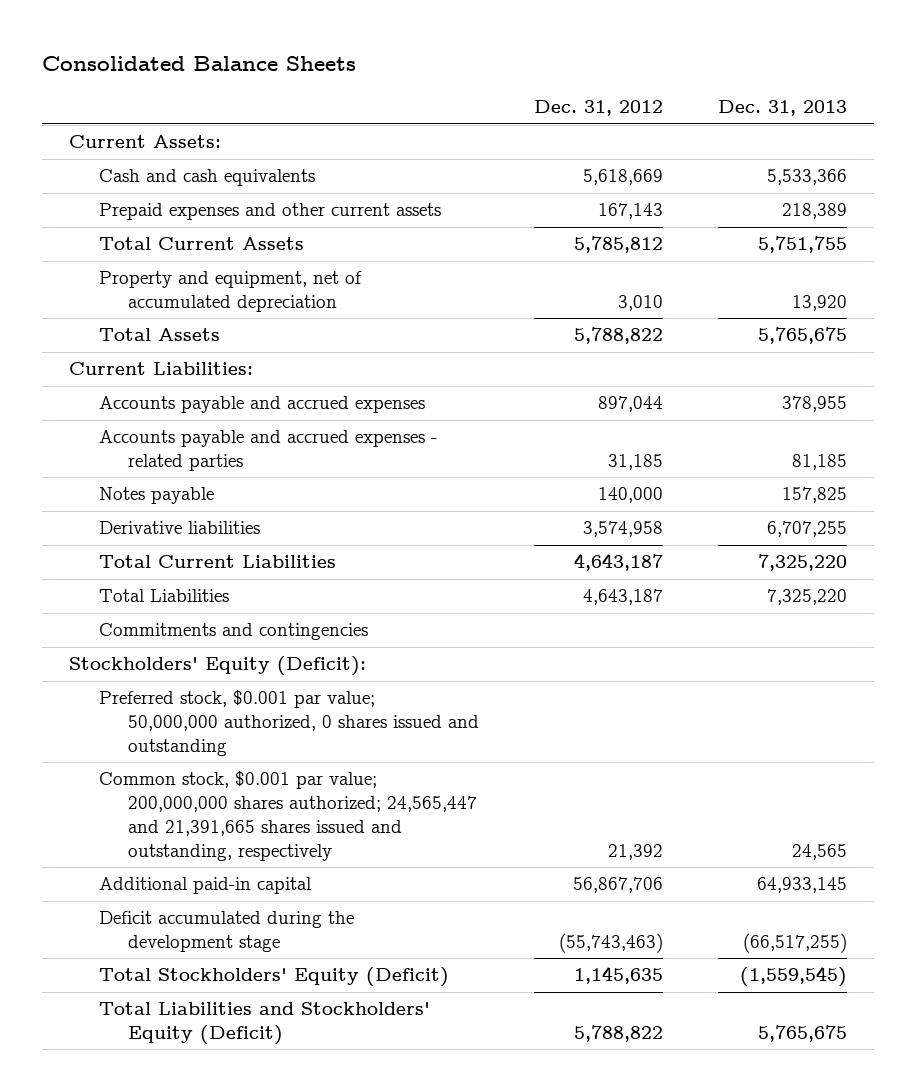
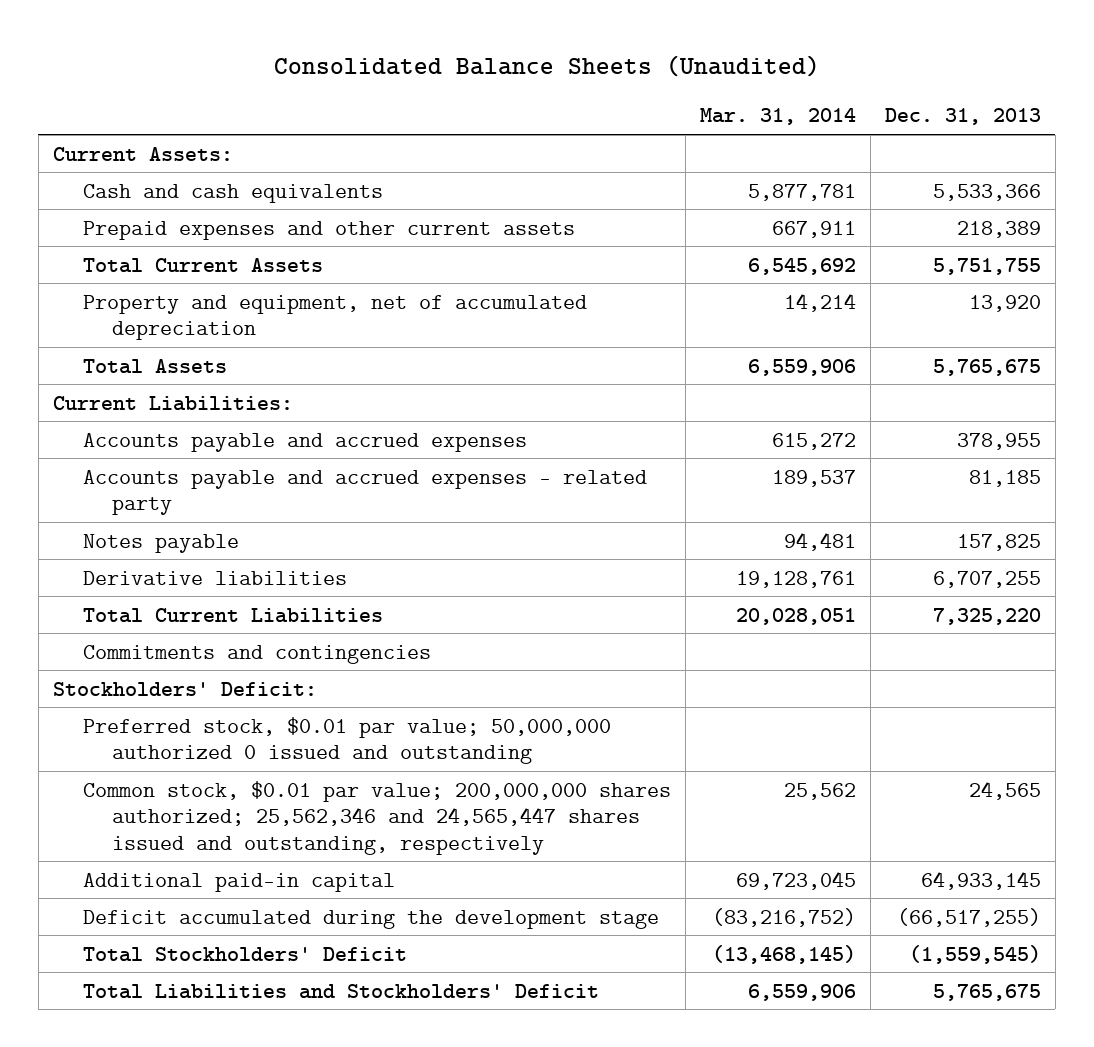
[41,56,356,72] Consolidated Balance Sheets -> [273,54,820,77] Consolidated Balance Sheets (Unaudited)
[533,100,663,117] Dec. 31, 2012 -> none
none -> [699,108,856,126] Mar. 31, 2014
[98,430,437,472] Accounts payable and accrued expenses - related parties -> [82,469,647,516] Accounts payable and accrued expenses - related party
[98,589,229,603] Total Liabilities -> none
[69,656,367,677] Stockholders' Equity (Deficit): -> [52,681,317,696] Stockholders' Deficit:
[98,690,479,757] Preferred stock, $0.001 par value; 50,000,000 authorized, 0 shares issued and outstanding -> [82,716,611,765] Preferred stock, $0.01 par value; 50,000,000 authorized 0 issued and outstanding
[98,771,477,861] Common stock, $0.001 par value; 200,000,000 shares authorized; 24,565,447 and 21,391,665 shares issued and outstanding, respectively -> [82,780,671,855] Common stock, $0.01 par value; 200,000,000 shares authorized; 25,562,346 and 24,565,447 shares issued and outstanding, respectively
[98,967,449,988] Total Stockholders' Equity (Deficit) -> [82,946,407,962] Total Stockholders' Deficit
[98,1002,430,1046] Total Liabilities and Stockholders' Equity (Deficit) -> [82,983,599,999] Total Liabilities and Stockholders' Deficit

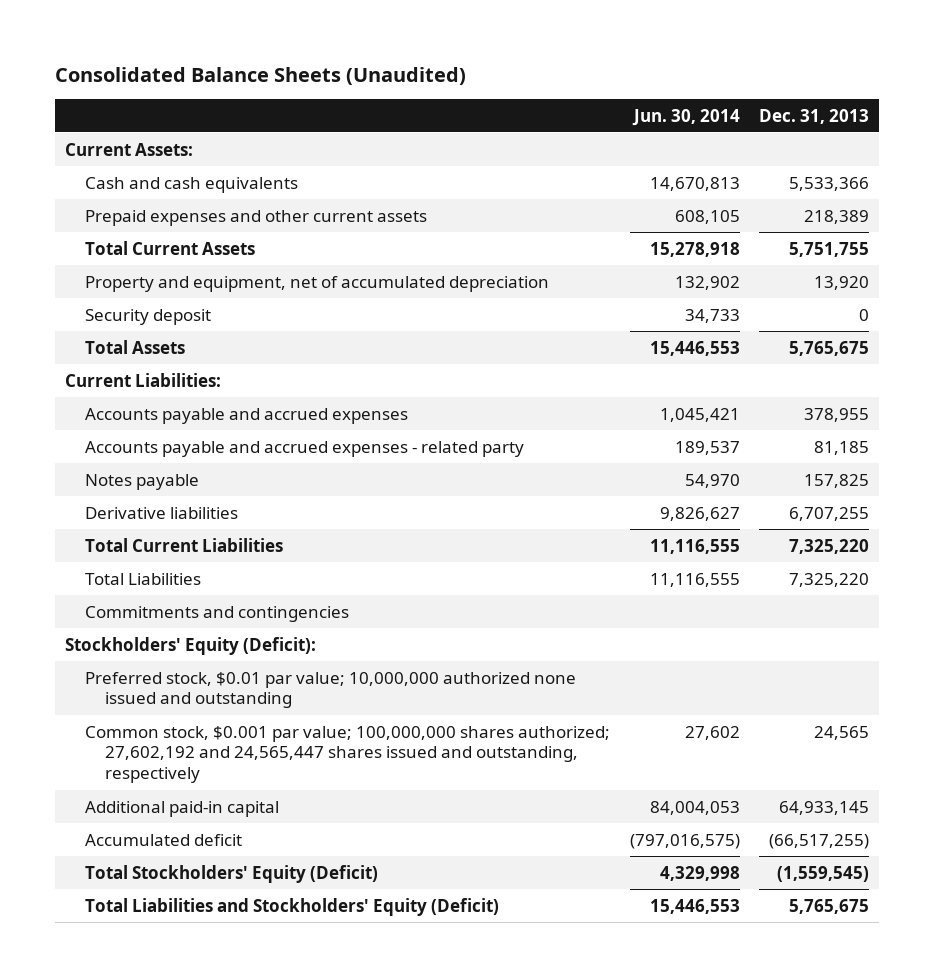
[699,108,856,126] Mar. 31, 2014 -> none
none -> [631,108,740,126] Jun. 30, 2014
none -> [84,308,211,325] Security deposit
none -> [84,572,201,585] Total Liabilities
[52,681,317,696] Stockholders' Deficit: -> [64,636,316,655] Stockholders' Equity (Deficit):
[82,716,611,765] Preferred stock, $0.01 par value; 50,000,000 authorized 0 issued and outstanding -> [84,671,576,709] Preferred stock, $0.01 par value; 10,000,000 authorized none issued and outstanding
[82,780,671,855] Common stock, $0.01 par value; 200,000,000 shares authorized; 25,562,346 and 24,565,447 shares issued and outstanding, respectively -> [84,725,610,784] Common stock, $0.001 par value; 100,000,000 shares authorized; 27,602,192 and 24,565,447 shares issued and outstanding, respectively
[82,909,659,929] Deficit accumulated during the development stage -> [84,833,242,846] Accumulated deficit
[82,946,407,962] Total Stockholders' Deficit -> [84,864,378,883] Total Stockholders' Equity (Deficit)
[82,983,599,999] Total Liabilities and Stockholders' Deficit -> [84,897,499,916] Total Liabilities and Stockholders' Equity (Deficit)

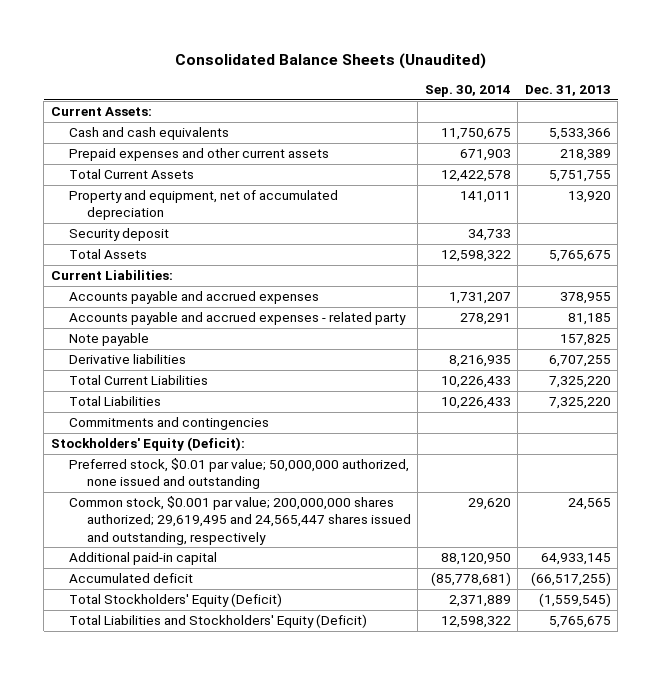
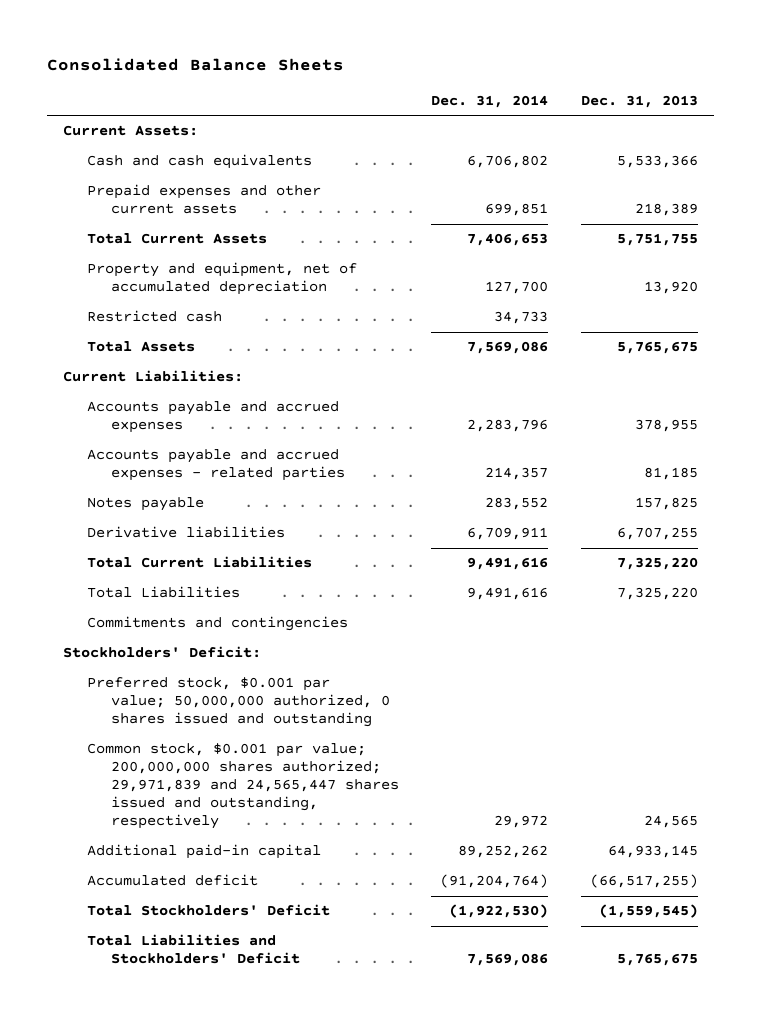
[174,53,486,70] Consolidated Balance Sheets (Unaudited) -> [46,58,344,72] Consolidated Balance Sheets
[424,85,511,98] Sep. 30, 2014 -> none
none -> [431,95,549,109] Dec. 31, 2014
[68,228,169,242] Security deposit -> none
none -> [86,310,222,323] Restricted cash
[68,312,406,326] Accounts payable and accrued expenses - related party -> [86,449,345,482] Accounts payable and accrued expenses - related parties
[68,333,149,347] Note payable -> [86,497,204,512] Notes payable
[51,437,246,452] Stockholders' Equity (Deficit): -> [62,646,261,659] Stockholders' Deficit:
[68,458,409,490] Preferred stock, $0.01 par value; 50,000,000 authorized, none issued and outstanding -> [86,677,390,728] Preferred stock, $0.001 par value; 50,000,000 authorized, 0 shares issued and outstanding
[68,496,411,545] Common stock, $0.001 par value; 200,000,000 shares authorized; 29,619,495 and 24,565,447 shares issued and outstanding, respectively -> [86,743,399,830] Common stock, $0.001 par value; 200,000,000 shares authorized; 29,971,839 and 24,565,447 shares issued and outstanding, respectively
[68,593,282,608] Total Stockholders' Equity (Deficit) -> [86,904,330,917] Total Stockholders' Deficit
[68,614,367,629] Total Liabilities and Stockholders' Equity (Deficit) -> [86,934,300,965] Total Liabilities and Stockholders' Deficit

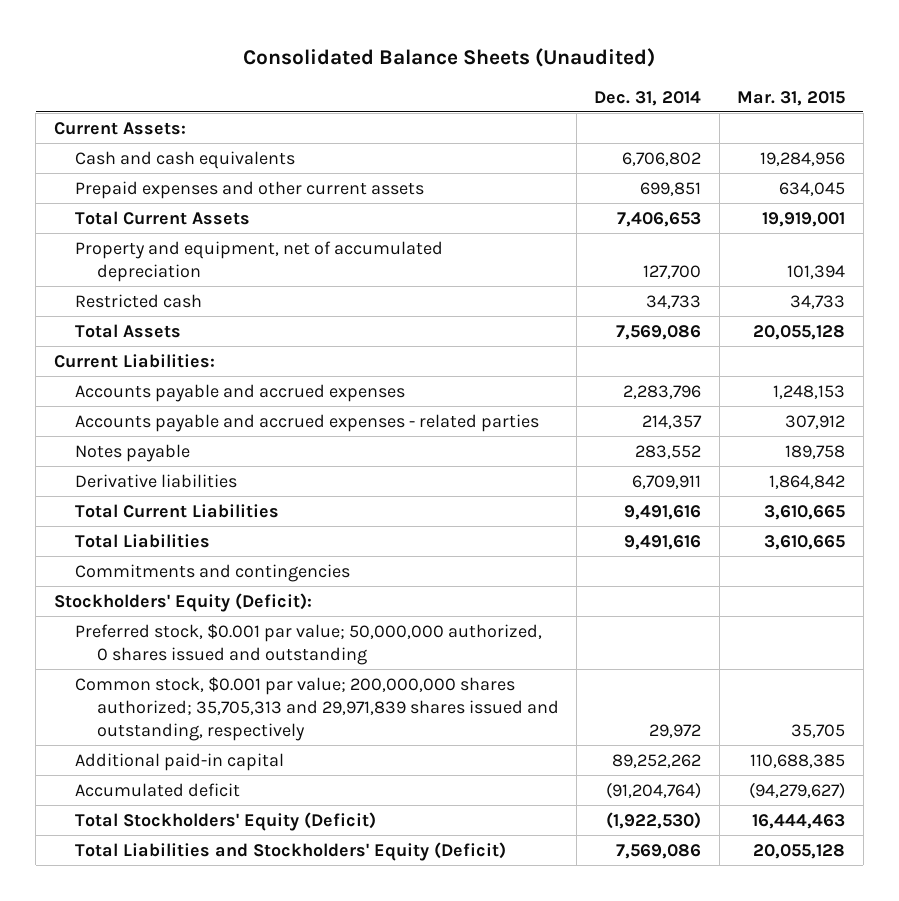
[46,58,344,72] Consolidated Balance Sheets -> [243,47,656,67] Consolidated Balance Sheets (Unaudited)
[580,95,698,109] Dec. 31, 2013 -> none
none -> [737,90,846,106] Mar. 31, 2015
[62,646,261,659] Stockholders' Deficit: -> [53,592,312,612] Stockholders' Equity (Deficit):
[86,743,399,830] Common stock, $0.001 par value; 200,000,000 shares authorized; 29,971,839 and 24,565,447 shares issued and outstanding, respectively -> [75,676,559,742] Common stock, $0.001 par value; 200,000,000 shares authorized; 35,705,313 and 29,971,839 shares issued and outstanding, respectively
[86,904,330,917] Total Stockholders' Deficit -> [75,811,377,831] Total Stockholders' Equity (Deficit)
[86,934,300,965] Total Liabilities and Stockholders' Deficit -> [75,841,507,861] Total Liabilities and Stockholders' Equity (Deficit)

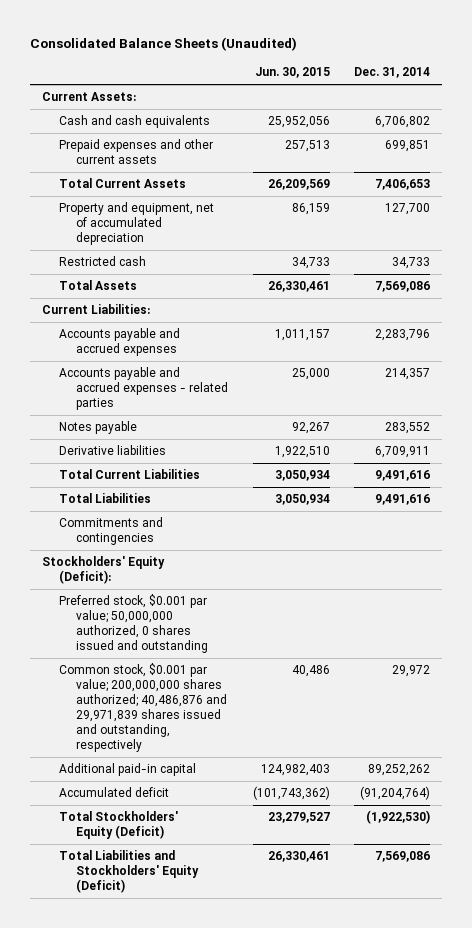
[737,90,846,106] Mar. 31, 2015 -> none
none -> [254,67,330,79] Jun. 30, 2015
[75,676,559,742] Common stock, $0.001 par value; 200,000,000 shares authorized; 35,705,313 and 29,971,839 shares issued and outstanding, respectively -> [59,663,228,752] Common stock, $0.001 par value; 200,000,000 shares authorized; 40,486,876 and 29,971,839 shares issued and outstanding, respectively

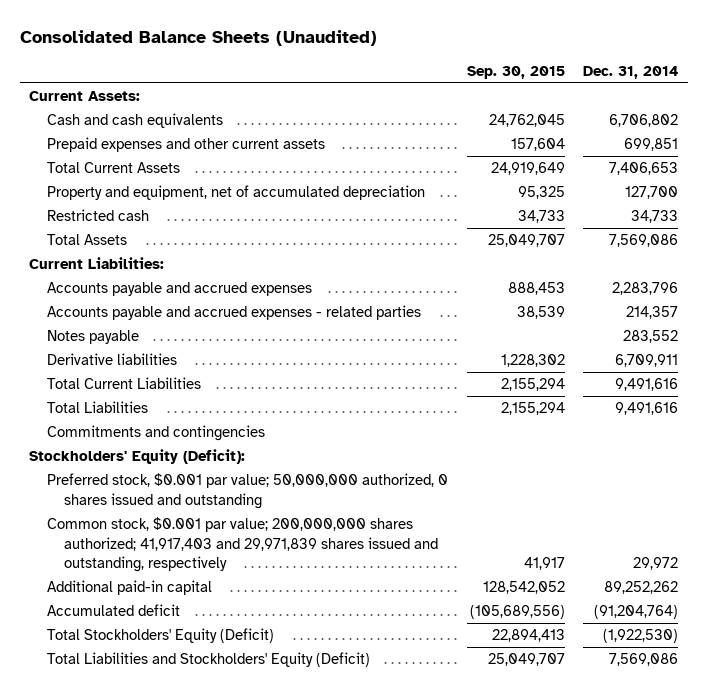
[254,67,330,79] Jun. 30, 2015 -> none
none -> [466,65,565,79] Sep. 30, 2015
[59,663,228,752] Common stock, $0.001 par value; 200,000,000 shares authorized; 40,486,876 and 29,971,839 shares issued and outstanding, respectively -> [46,517,439,573] Common stock, $0.001 par value; 200,000,000 shares authorized; 41,917,403 and 29,971,839 shares issued and outstanding, respectively

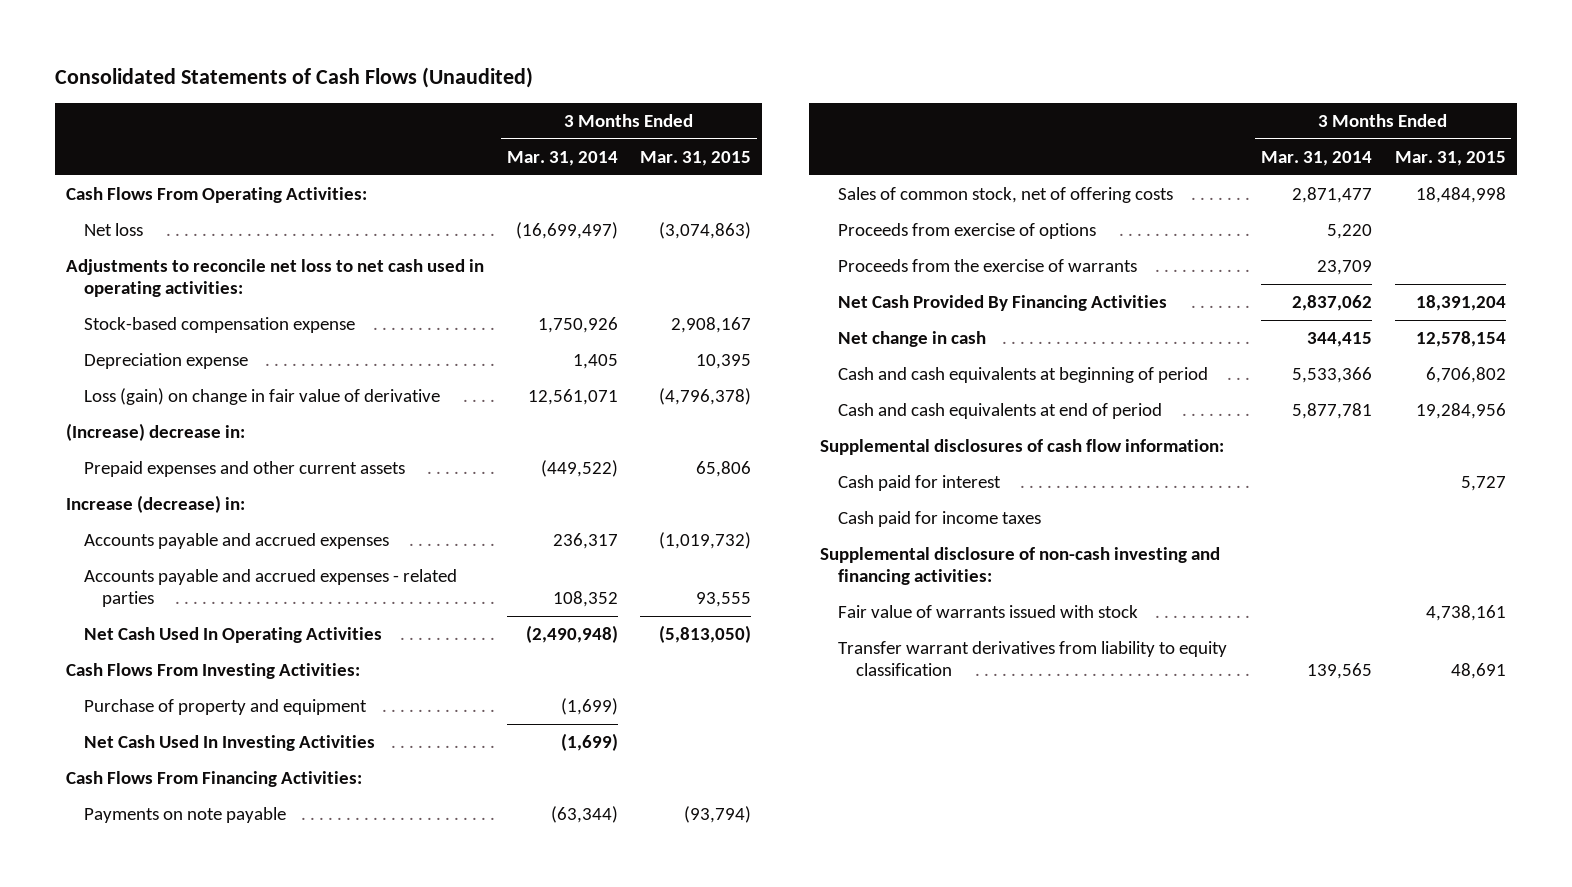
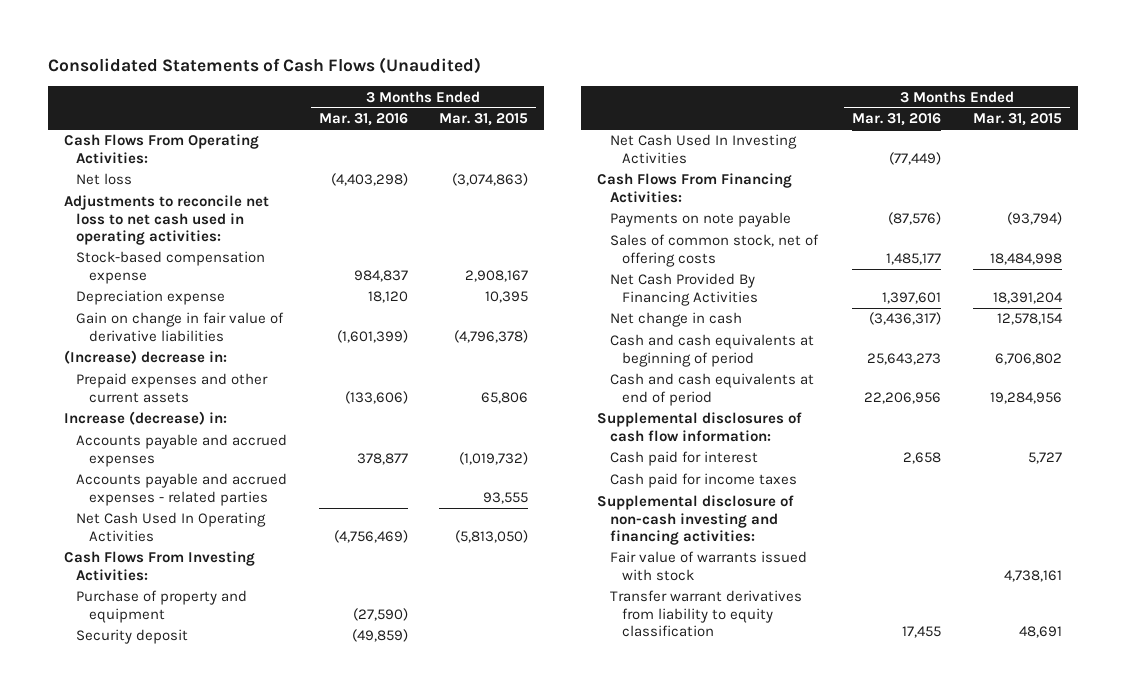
[506,150,618,166] Mar. 31, 2014 -> none
none -> [318,113,408,127] Mar. 31, 2016
[83,388,440,406] Loss (gain) on change in fair value of derivative -> [76,312,285,342] Gain on change in fair value of derivative liabilities
none -> [76,629,189,645] Security deposit
[838,223,1097,240] Proceeds from exercise of options -> none
[838,259,1138,273] Proceeds from the exercise of warrants -> none

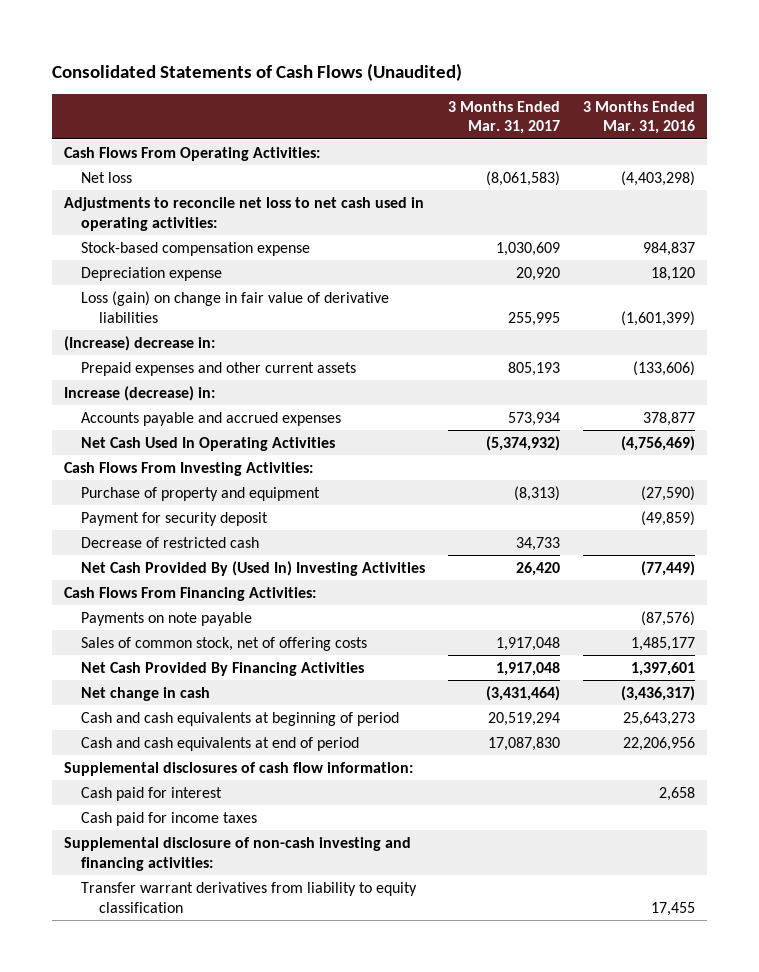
[439,113,529,127] Mar. 31, 2015 -> none
none -> [448,100,561,135] 3 Months Ended Mar. 31, 2017
[76,312,285,342] Gain on change in fair value of derivative liabilities -> [81,290,390,323] Loss (gain) on change in fair value of derivative liabilities
[76,473,288,506] Accounts payable and accrued expenses - related parties -> none
[76,629,189,645] Security deposit -> [81,511,269,526] Payment for security deposit
none -> [81,536,260,548] Decrease of restricted cash
[609,134,797,164] Net Cash Used In Investing Activities -> [81,560,426,576] Net Cash Provided By (Used In) Investing Activities
[609,551,807,581] Fair value of warrants issued with stock -> none

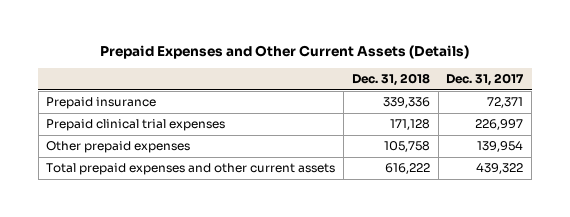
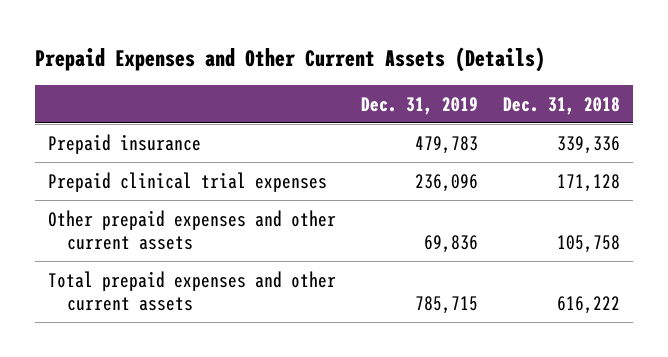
[446,73,525,87] Dec. 31, 2017 -> none
none -> [361,96,479,115] Dec. 31, 2019
[46,141,191,154] Other prepaid expenses -> [47,209,336,251] Other prepaid expenses and other current assets

